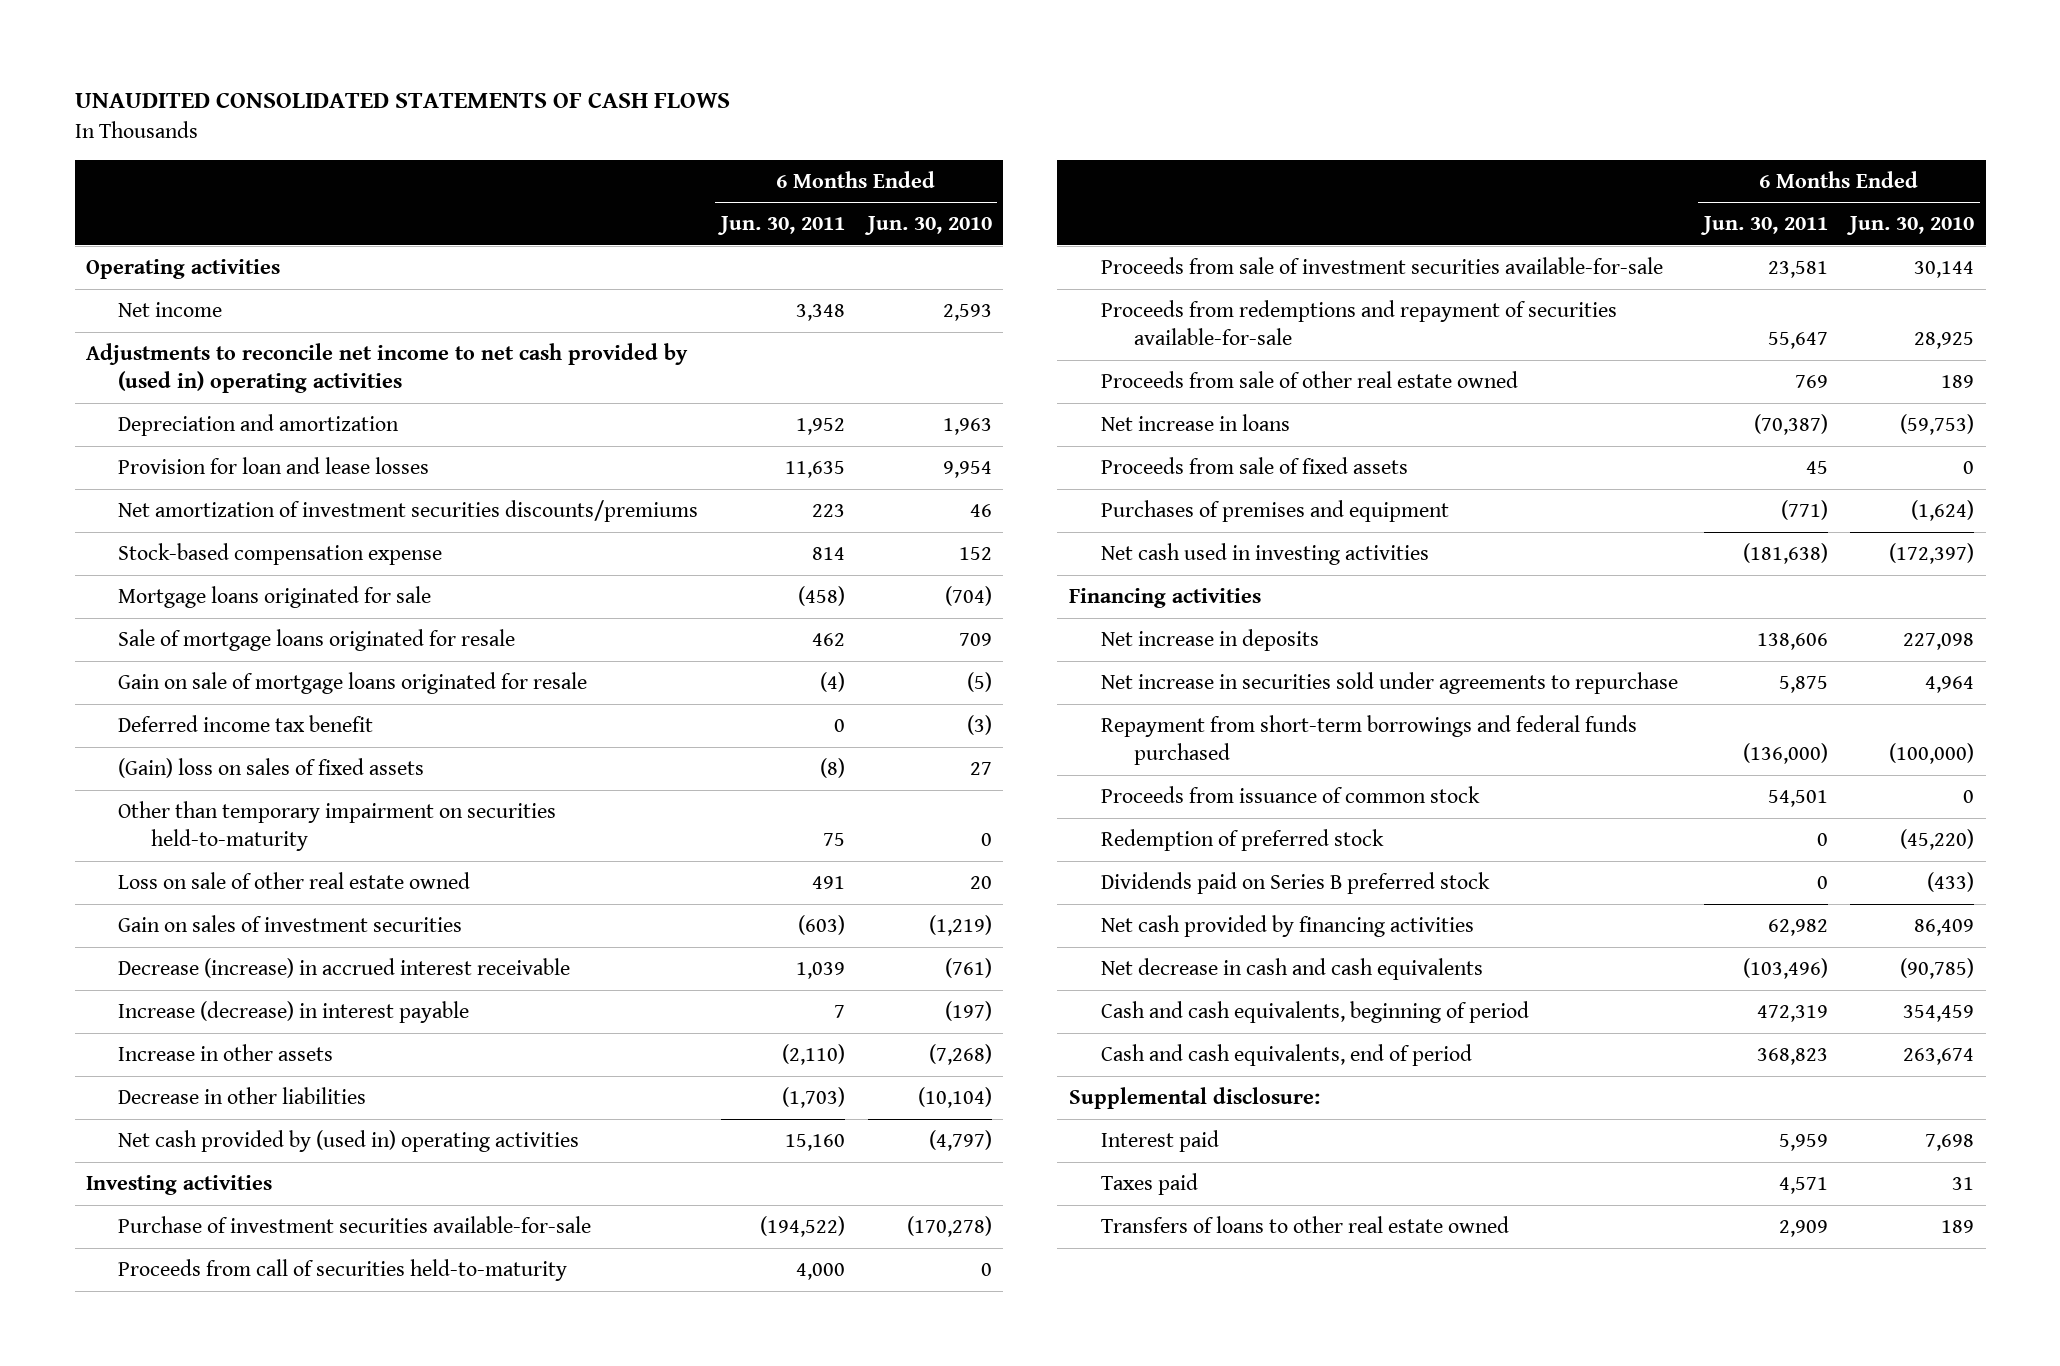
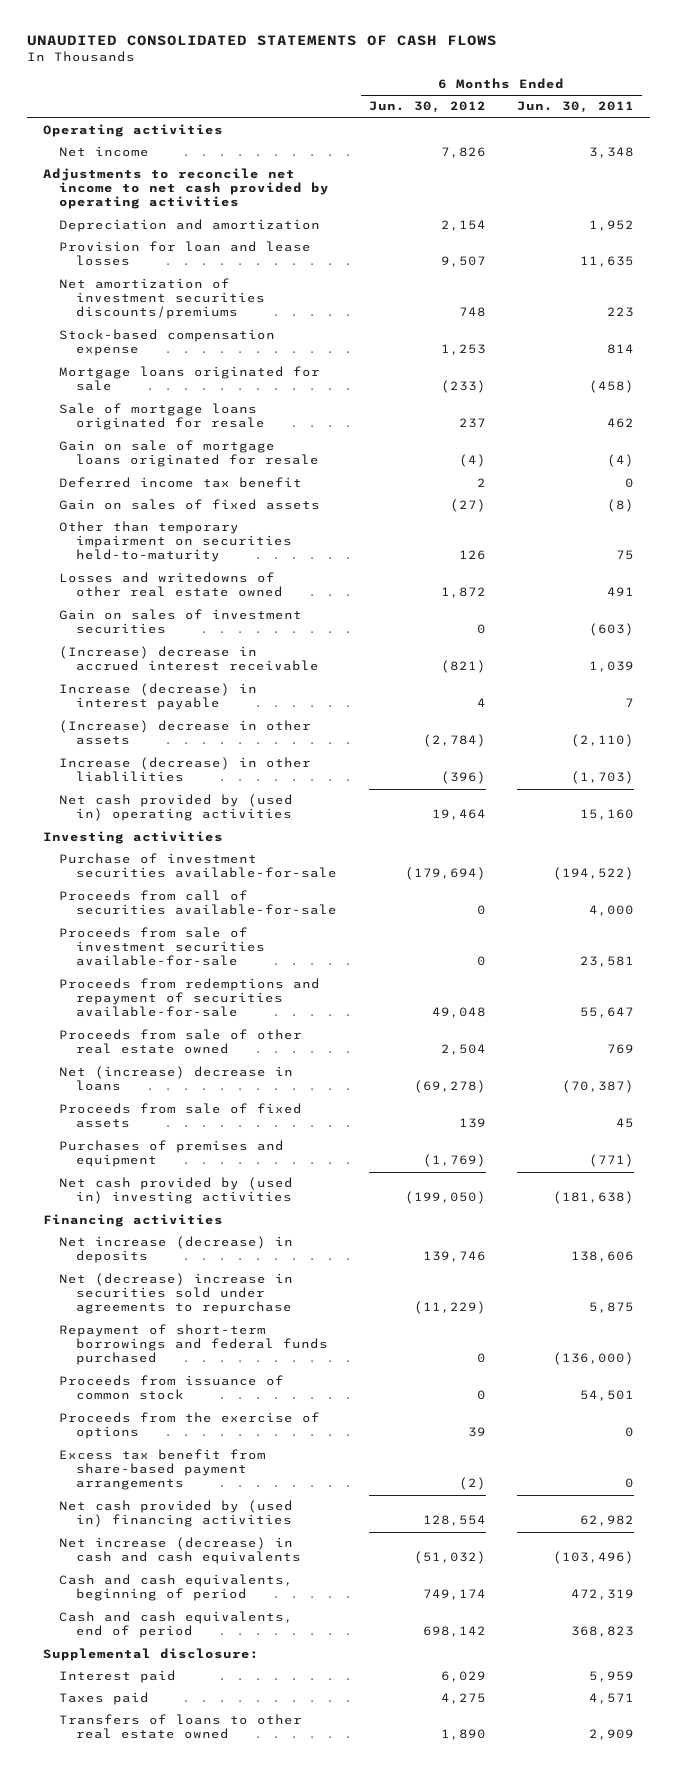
[863,216,992,236] Jun. 30, 2010 -> none
none -> [368,101,486,114] Jun. 30, 2012
[85,343,688,394] Adjustments to reconcile net income to net cash provided by (used in) operating activities -> [42,168,330,210] Adjustments to reconcile net income to net cash provided by operating activities
[118,758,425,779] (Gain) loss on sales of fixed assets -> [59,499,321,511] Gain on sales of fixed assets
[118,872,471,890] Loss on sale of other real estate owned -> [59,572,283,598] Losses and writedowns of other real estate owned
[118,958,571,979] Decrease (increase) in accrued interest receivable -> [59,646,319,672] (Increase) decrease in accrued interest receivable
[118,1044,334,1062] Increase in other assets -> [59,720,312,746] (Increase) decrease in other assets
[118,1087,367,1105] Decrease in other liabilities -> [59,757,312,783] Increase (decrease) in other liablilities
[118,1259,568,1282] Proceeds from call of securities held-to-maturity -> none
none -> [59,890,337,916] Proceeds from call of securities available-for-sale
[1101,414,1291,432] Net increase in loans -> [59,1066,294,1092] Net (increase) decrease in loans
[1101,543,1430,566] Net cash used in investing activities -> [59,1177,294,1205] Net cash provided by (used in) investing activities
[1101,629,1320,652] Net increase in deposits -> [59,1236,294,1264] Net increase (decrease) in deposits
[1101,672,1679,695] Net increase in securities sold under agreements to repurchase -> [59,1273,294,1315] Net (decrease) increase in securities sold under agreements to repurchase
[1101,715,1638,766] Repayment from short-term borrowings and federal funds purchased -> [59,1324,328,1366] Repayment of short-term borrowings and federal funds purchased
[1101,829,1385,852] Redemption of preferred stock -> none
[1101,872,1491,895] Dividends paid on Series B preferred stock -> none
none -> [59,1412,321,1440] Proceeds from the exercise of options
none -> [59,1449,267,1491] Excess tax benefit from share-based payment arrangements
[1101,915,1475,938] Net cash provided by financing activities -> [59,1500,294,1528] Net cash provided by (used in) financing activities
[1101,958,1484,981] Net decrease in cash and cash equivalents -> [59,1537,301,1565] Net increase (decrease) in cash and cash equivalents

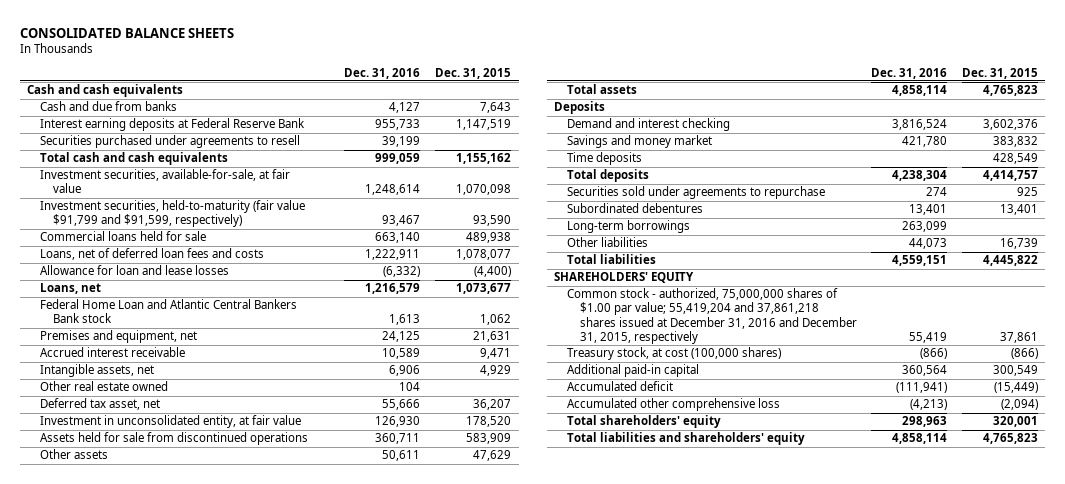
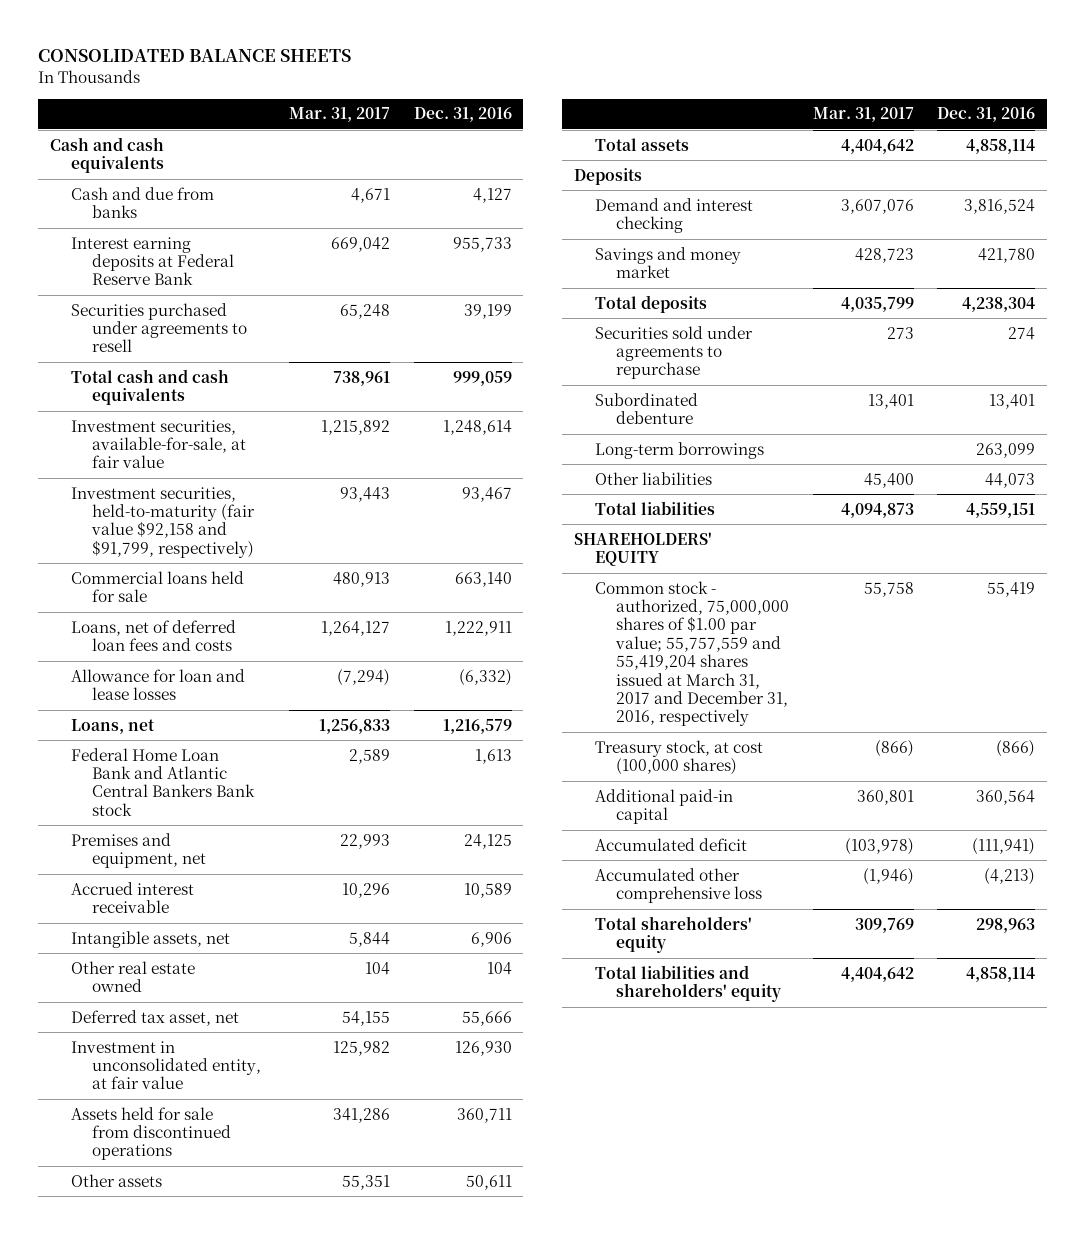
[435,67,512,79] Dec. 31, 2015 -> none
none -> [288,107,390,123] Mar. 31, 2017
[40,200,306,228] Investment securities, held-to-maturity (fair value $91,799 and $91,599, respectively) -> [71,486,256,558] Investment securities, held-to-maturity (fair value $92,158 and $91,799, respectively)
[40,299,298,324] Federal Home Loan and Atlantic Central Bankers Bank stock -> [71,747,256,816] Federal Home Loan Bank and Atlantic Central Bankers Bank stock
[566,152,642,166] Time deposits -> none
[566,203,703,214] Subordinated debentures -> [594,392,698,425] Subordinated debenture
[566,288,857,344] Common stock - authorized, 75,000,000 shares of $1.00 par value; 55,419,204 and 37,861,218 shares issued at December 31, 2016 and December 31, 2015, respectively -> [594,580,789,727] Common stock - authorized, 75,000,000 shares of $1.00 par value; 55,757,559 and 55,419,204 shares issued at March 31, 2017 and December 31, 2016, respectively

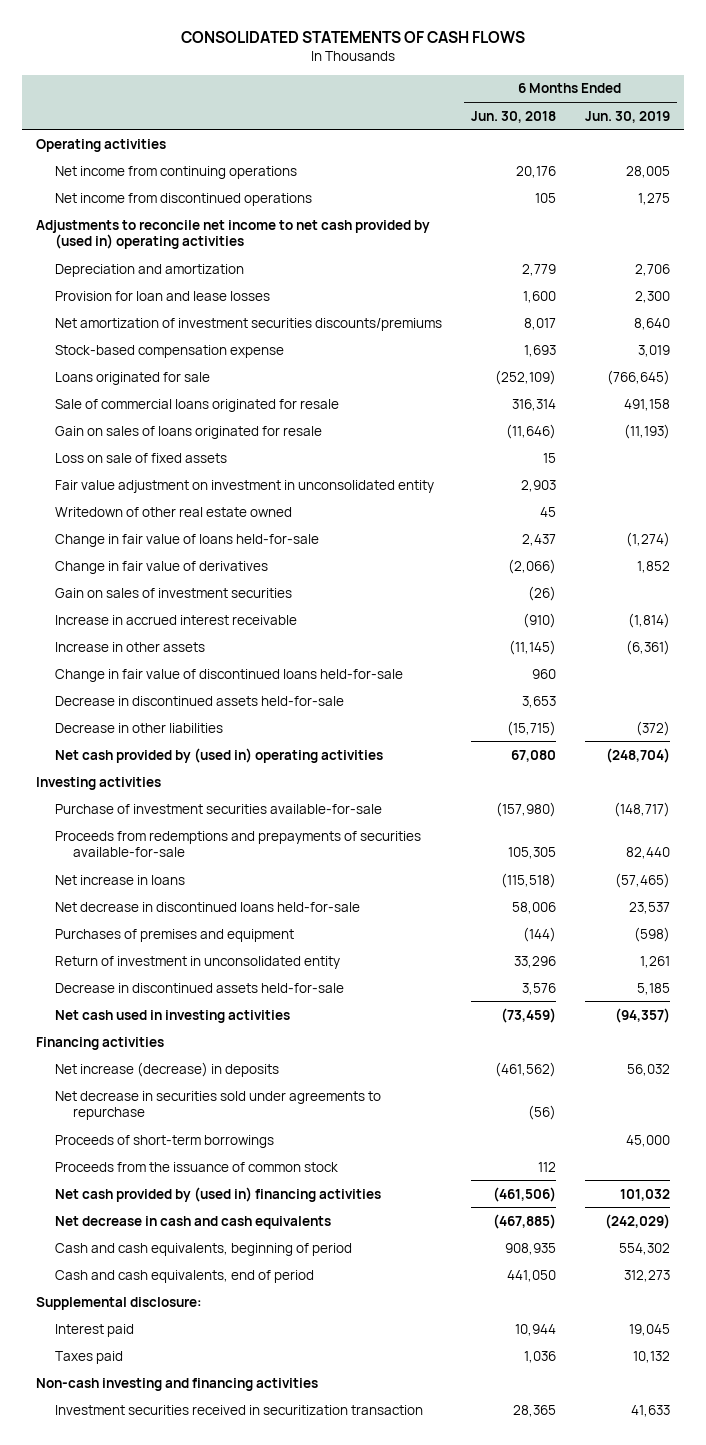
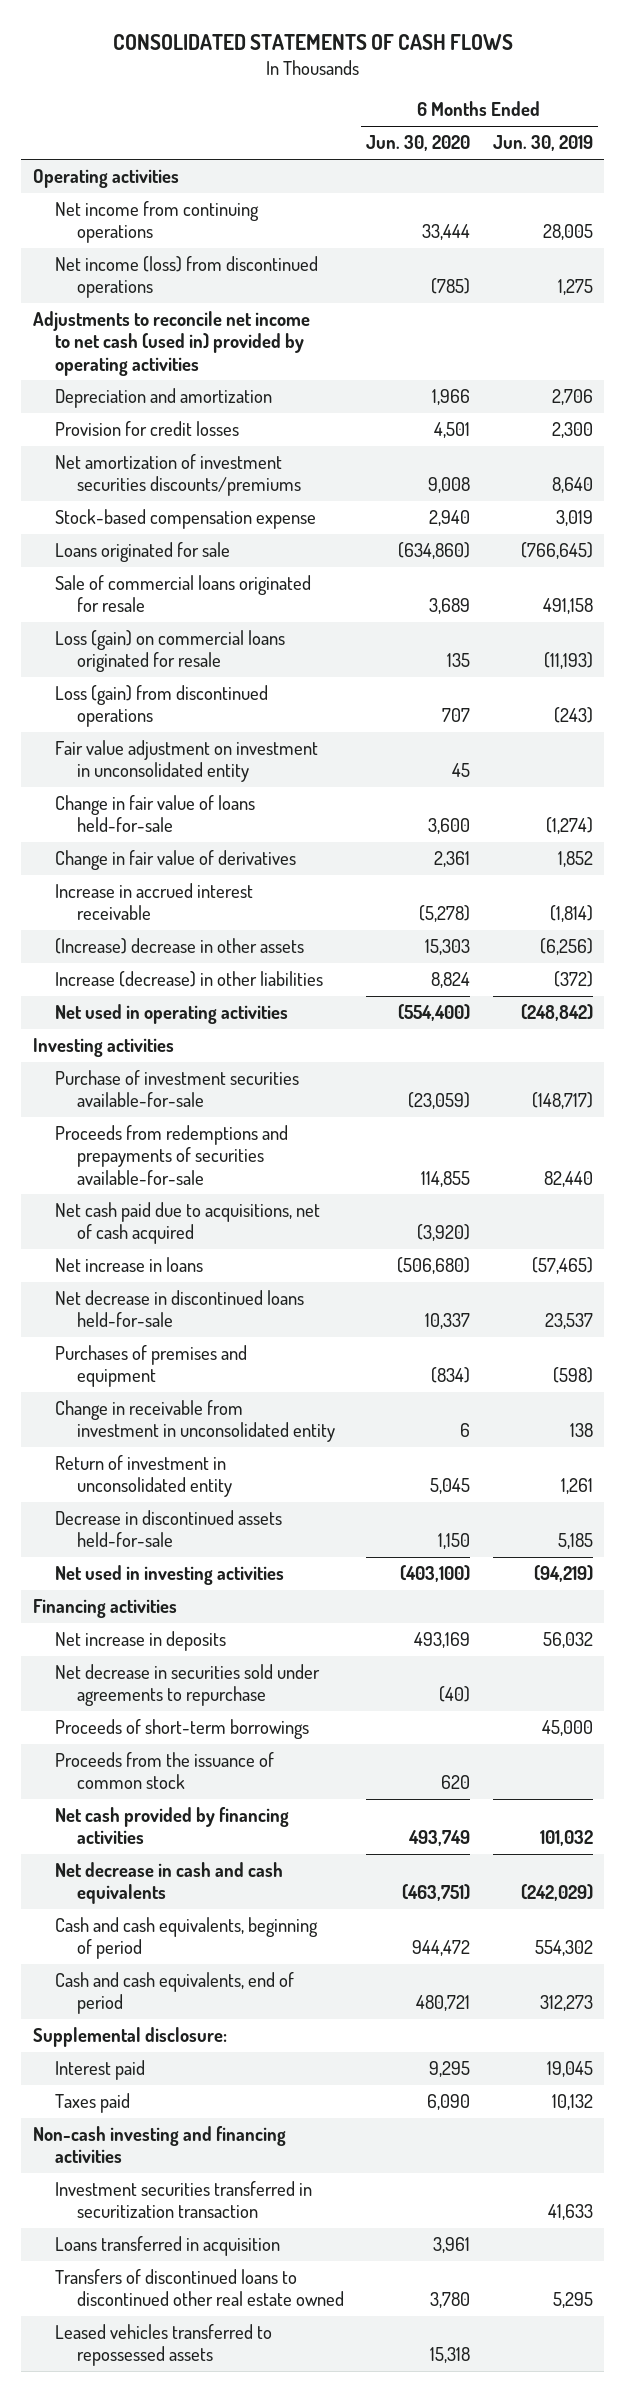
[470,110,556,123] Jun. 30, 2018 -> none
none -> [366,135,471,152] Jun. 30, 2020
[54,192,312,206] Net income from discontinued operations -> [54,256,318,299] Net income (loss) from discontinued operations
[36,219,431,250] Adjustments to reconcile net income to net cash provided by (used in) operating activities -> [32,311,310,376] Adjustments to reconcile net income to net cash (used in) provided by operating activities
[54,290,270,301] Provision for loan and lease losses -> [54,421,239,437] Provision for credit losses
[54,452,227,463] Loss on sale of fixed assets -> none
[54,425,322,439] Gain on sales of loans originated for resale -> [54,630,285,673] Loss (gain) on commercial loans originated for resale
none -> [54,685,268,728] Loss (gain) from discontinued operations
[54,506,292,517] Writedown of other real estate owned -> none
[54,587,292,598] Gain on sales of investment securities -> none
[54,668,403,682] Change in fair value of discontinued loans held-for-sale -> none
[54,695,344,706] Decrease in discontinued assets held-for-sale -> none
[54,641,205,652] Increase in other assets -> [54,938,304,955] (Increase) decrease in other assets
[625,639,670,655] (6,361) -> [539,938,593,956] (6,256)
[54,722,223,733] Decrease in other liabilities -> [54,971,323,988] Increase (decrease) in other liabilities
[54,747,383,763] Net cash provided by (used in) operating activities -> [54,1004,288,1025] Net used in operating activities
[605,747,670,763] (248,704) -> [520,1004,593,1022] (248,842)
none -> [54,1202,320,1245] Net cash paid due to acquisitions, net of cash acquired
none -> [54,1400,335,1443] Change in receivable from investment in unconsolidated entity
[54,1009,290,1023] Net cash used in investing activities -> [54,1565,284,1586] Net used in investing activities
[614,1007,670,1023] (94,357) -> [533,1565,593,1583] (94,219)
[54,1061,279,1077] Net increase (decrease) in deposits -> [54,1631,226,1652] Net increase in deposits
[54,1186,381,1202] Net cash provided by (used in) financing activities -> [54,1807,289,1845] Net cash provided by financing activities
[54,1404,423,1415] Investment securities received in securitization transaction -> [54,2181,312,2219] Investment securities transferred in securitization transaction
none -> [54,2236,280,2257] Loans transferred in acquisition
none -> [54,2269,344,2307] Transfers of discontinued loans to discontinued other real estate owned
none -> [54,2324,272,2367] Leased vehicles transferred to repossessed assets

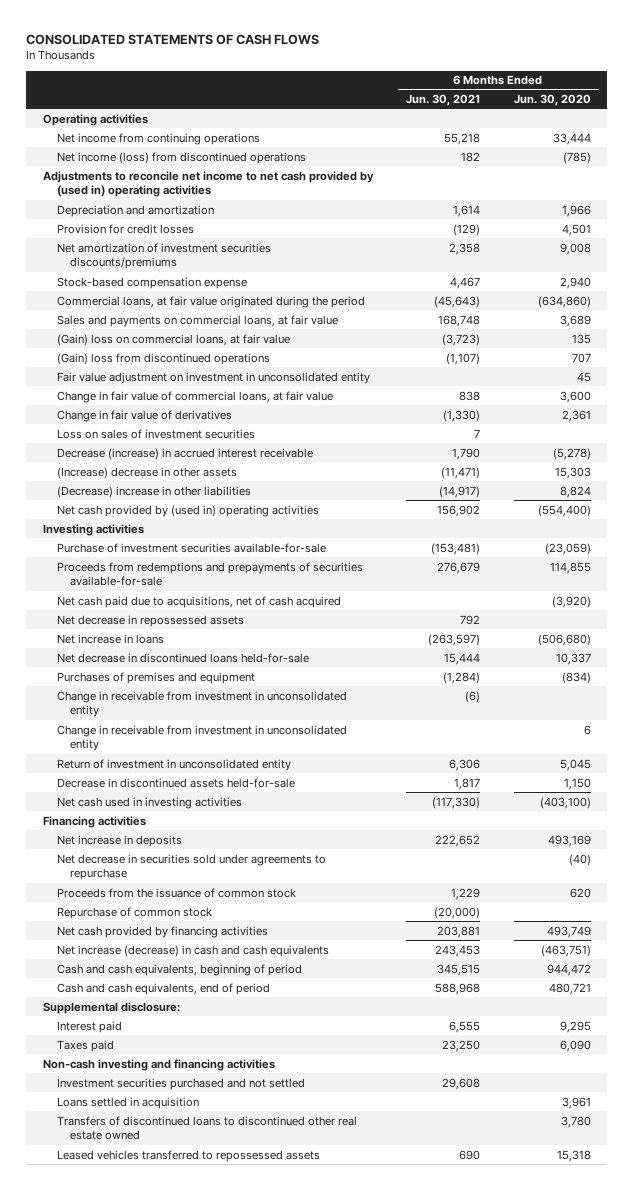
[492,135,593,152] Jun. 30, 2019 -> none
none -> [406,93,481,106] Jun. 30, 2021
[32,311,310,376] Adjustments to reconcile net income to net cash (used in) provided by operating activities -> [42,170,374,198] Adjustments to reconcile net income to net cash provided by (used in) operating activities
[54,542,230,563] Loans originated for sale -> [56,295,365,308] Commercial loans, at fair value originated during the period
[54,575,311,613] Sale of commercial loans originated for resale -> [56,314,338,327] Sales and payments on commercial loans, at fair value
[54,630,285,673] Loss (gain) on commercial loans originated for resale -> [56,333,290,346] (Gain) loss on commercial loans, at fair value
[54,685,268,728] Loss (gain) from discontinued operations -> [56,352,270,365] (Gain) loss from discontinued operations
[54,795,255,833] Change in fair value of loans held-for-sale -> [56,390,333,403] Change in fair value of commercial loans, at fair value
none -> [56,428,255,439] Loss on sales of investment securities
[54,883,253,921] Increase in accrued interest receivable -> [56,447,313,460] Decrease (increase) in accrued interest receivable
[54,971,323,988] Increase (decrease) in other liabilities -> [56,485,251,498] (Decrease) increase in other liabilities
[54,1004,288,1025] Net used in operating activities -> [56,504,319,517] Net cash provided by (used in) operating activities
none -> [56,614,244,627] Net decrease in repossessed assets
none -> [56,690,347,718] Change in receivable from investment in unconsolidated entity
[54,1565,284,1586] Net used in investing activities -> [56,796,242,809] Net cash used in investing activities
[54,1719,309,1740] Proceeds of short-term borrowings -> none
none -> [56,906,212,919] Repurchase of common stock
[54,1862,283,1905] Net decrease in cash and cash equivalents -> [56,944,329,957] Net increase (decrease) in cash and cash equivalents
[54,2181,312,2219] Investment securities transferred in securitization transaction -> none
none -> [56,1077,305,1090] Investment securities purchased and not settled
[54,2236,280,2257] Loans transferred in acquisition -> [56,1096,199,1109] Loans settled in acquisition

